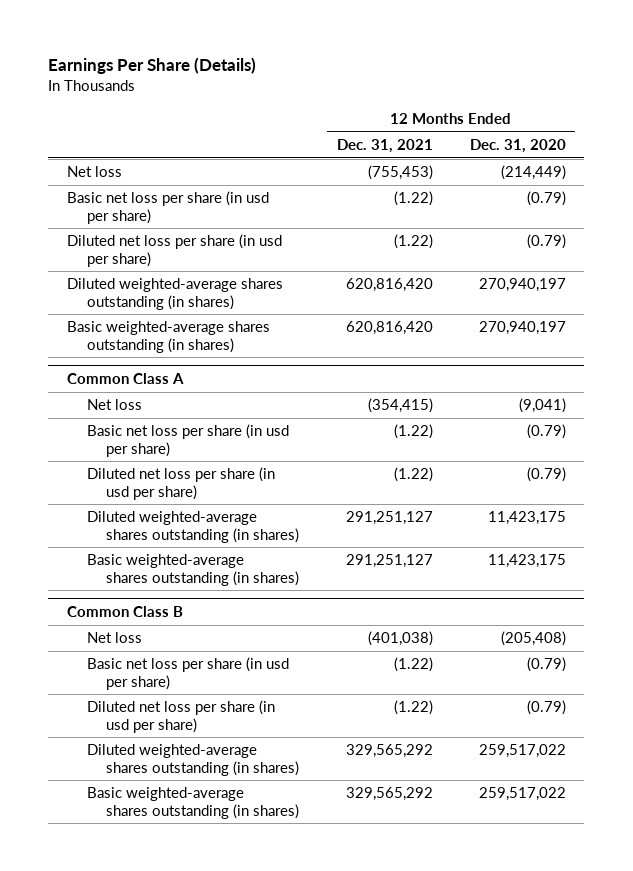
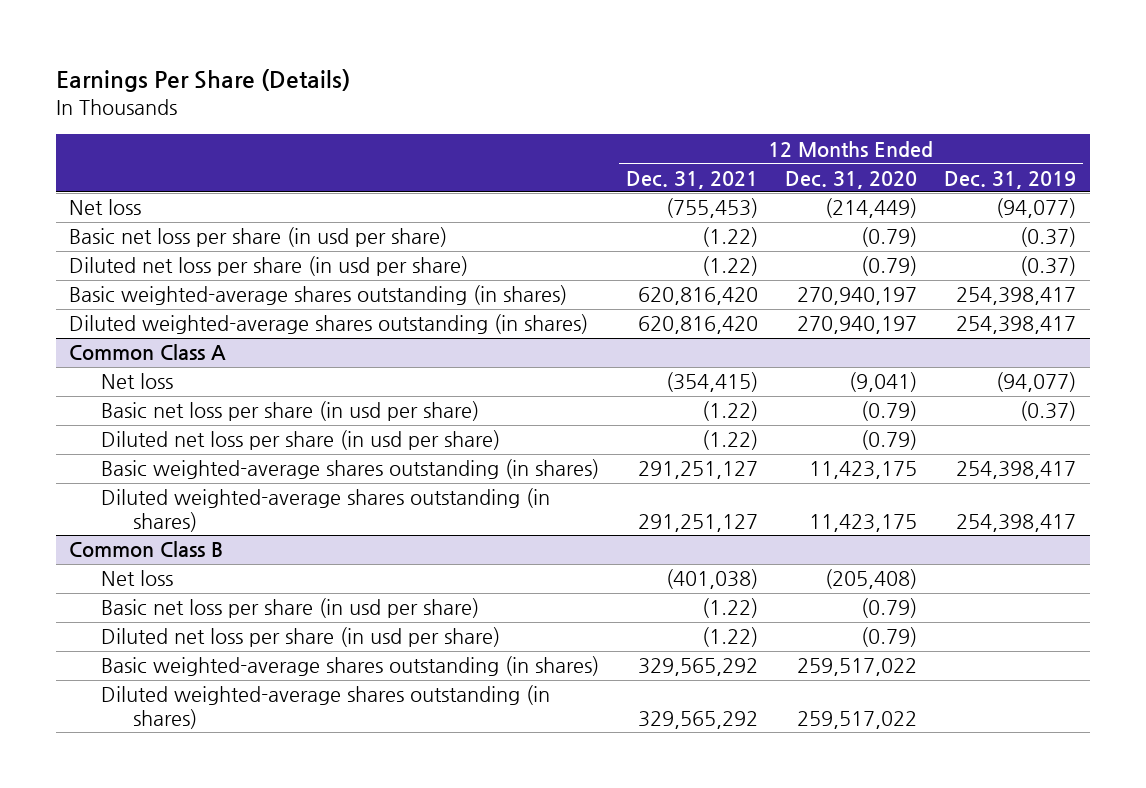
none -> [944,170,1077,189] Dec. 31, 2019
[66,278,283,310] Diluted weighted-average shares outstanding (in shares) -> [69,314,589,335] Diluted weighted-average shares outstanding (in shares)
[86,511,300,543] Diluted weighted-average shares outstanding (in shares) -> [100,488,550,533] Diluted weighted-average shares outstanding (in shares)
[86,744,300,776] Diluted weighted-average shares outstanding (in shares) -> [100,685,550,730] Diluted weighted-average shares outstanding (in shares)

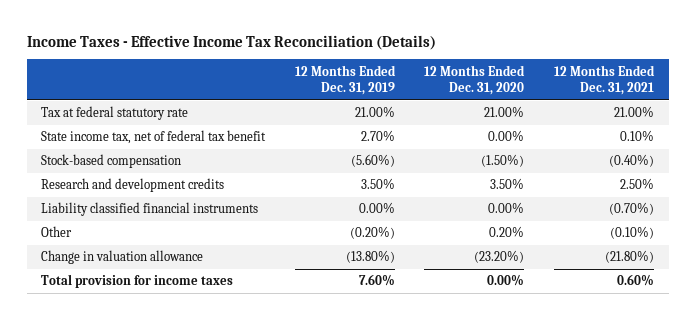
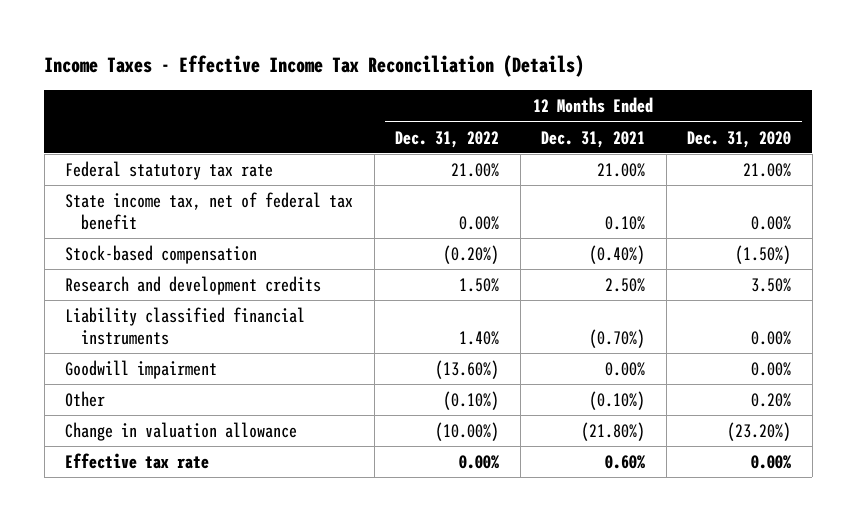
[294,64,396,96] 12 Months Ended Dec. 31, 2019 -> none
none -> [395,130,500,148] Dec. 31, 2022
[41,106,189,121] Tax at federal statutory rate -> [65,160,274,180] Federal statutory tax rate
none -> [65,359,218,379] Goodwill impairment
[41,274,234,289] Total provision for income taxes -> [65,452,210,469] Effective tax rate

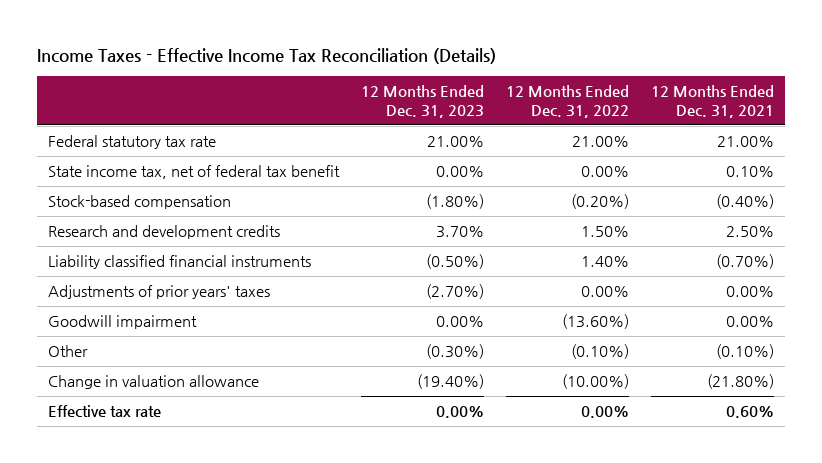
[687,130,792,148] Dec. 31, 2020 -> none
none -> [361,84,485,118] 12 Months Ended Dec. 31, 2023
none -> [48,285,271,300] Adjustments of prior years' taxes

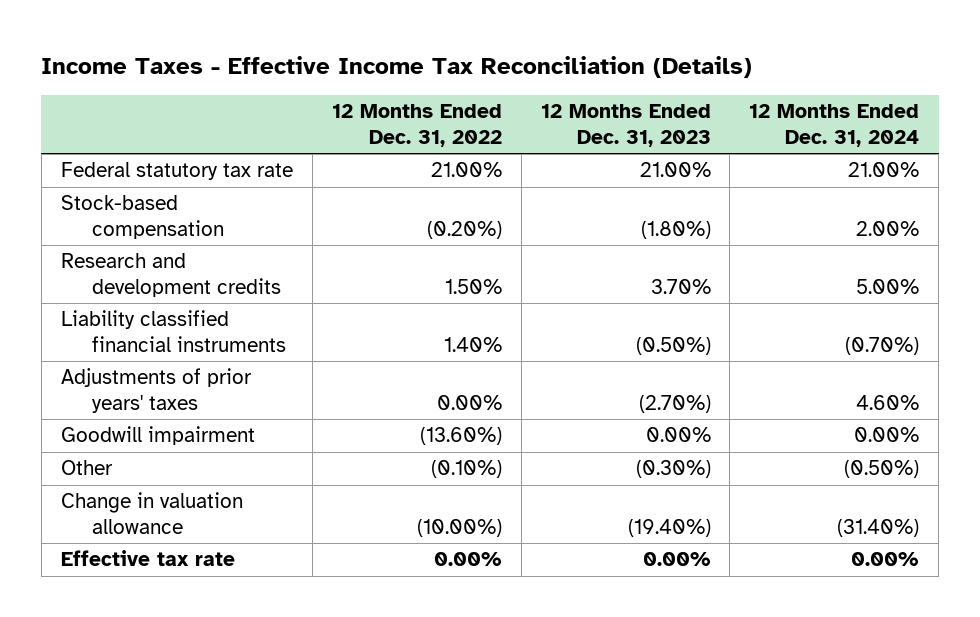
[651,84,775,118] 12 Months Ended Dec. 31, 2021 -> none
none -> [749,104,920,147] 12 Months Ended Dec. 31, 2024
[48,165,341,180] State income tax, net of federal tax benefit -> none

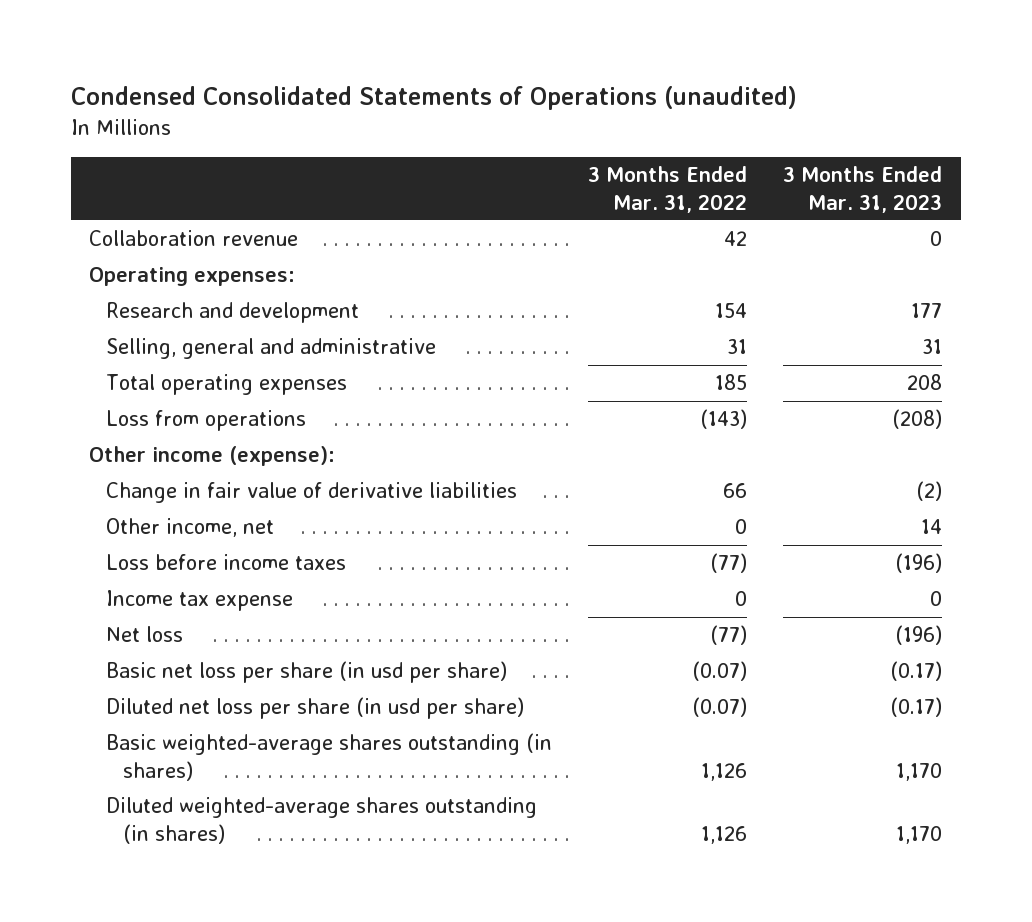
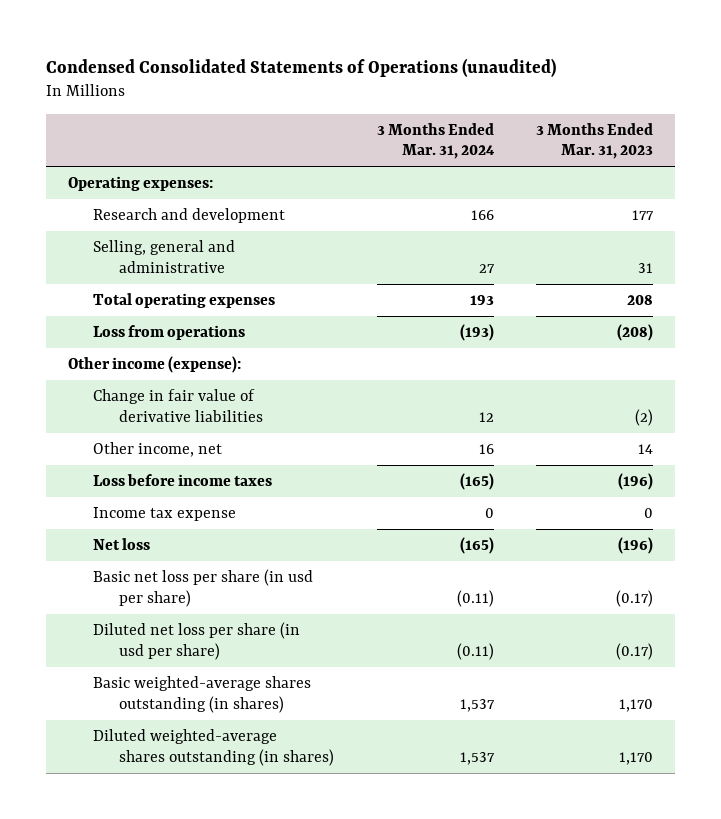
[588,166,748,213] 3 Months Ended Mar. 31, 2022 -> none
none -> [376,122,495,160] 3 Months Ended Mar. 31, 2024
[89,230,299,247] Collaboration revenue -> none

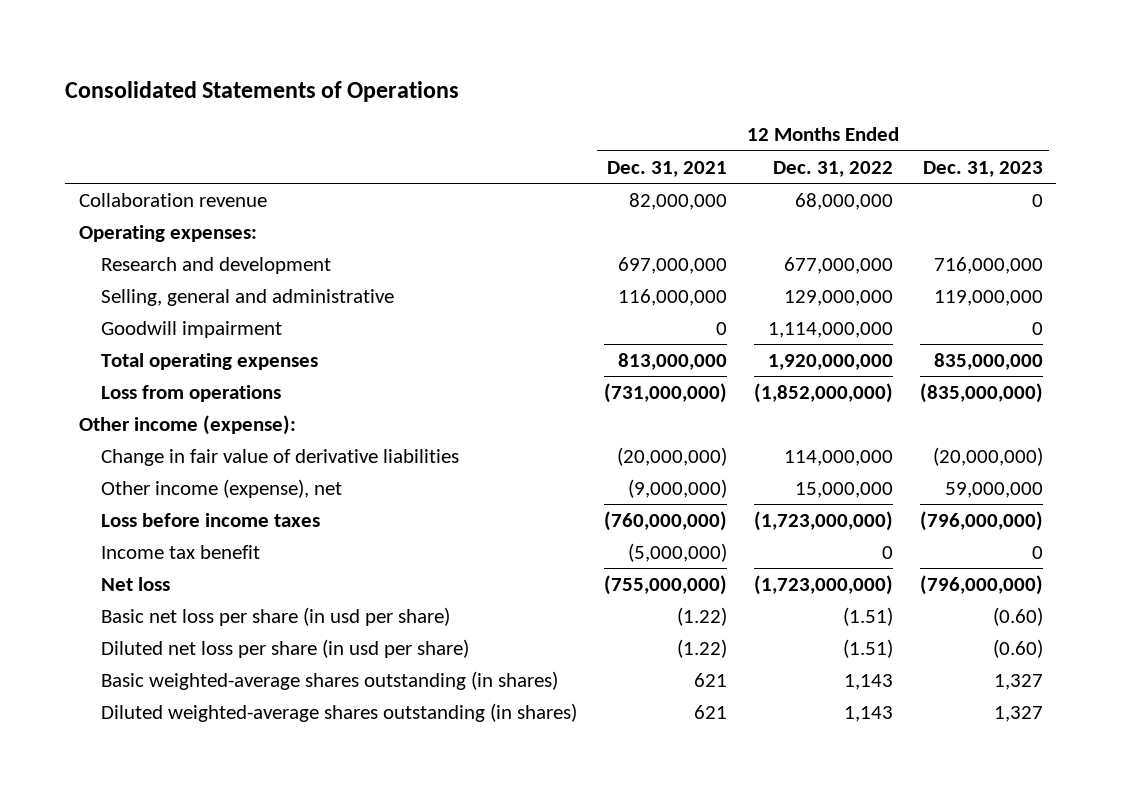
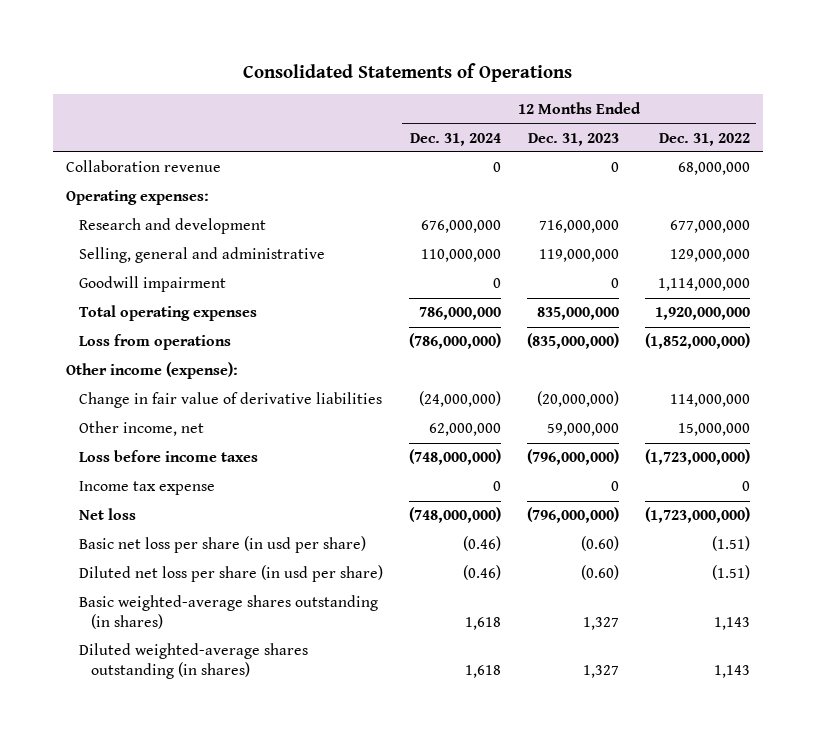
[606,160,727,177] Dec. 31, 2021 -> none
none -> [409,132,501,146] Dec. 31, 2024
[100,478,342,498] Other income (expense), net -> [78,421,204,437] Other income, net
[100,544,260,559] Income tax benefit -> [78,481,215,496] Income tax expense

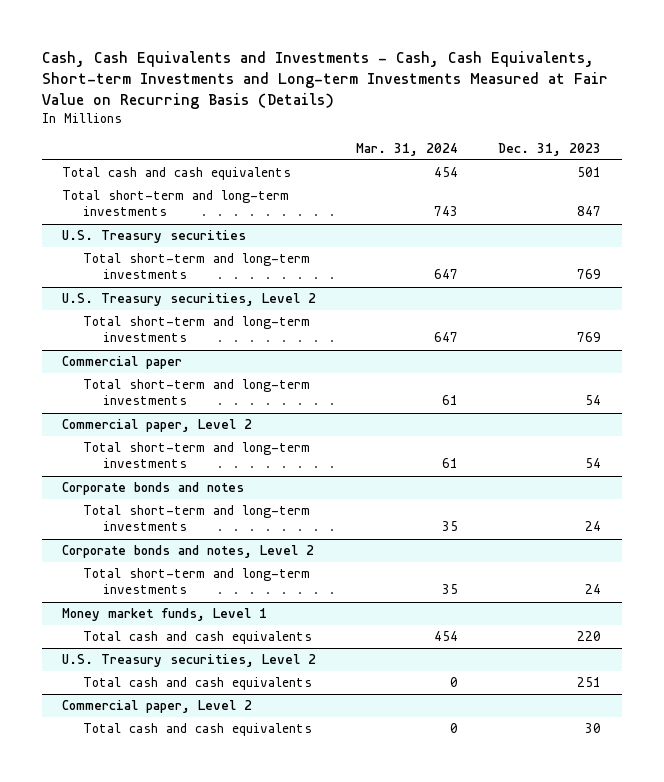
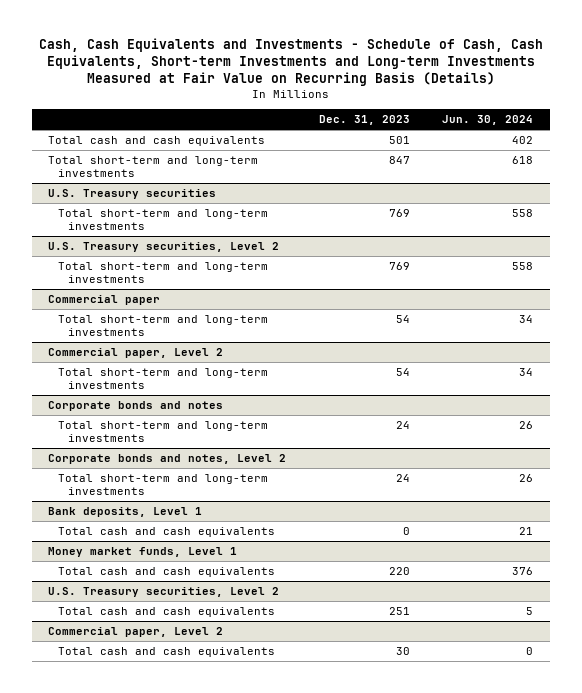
[42,51,609,109] Cash, Cash Equivalents and Investments - Cash, Cash Equivalents, Short-term Investments and Long-term Investments Measured at Fair Value on Recurring Basis (Details) -> [38,37,543,87] Cash, Cash Equivalents and Investments - Schedule of Cash, Cash Equivalents, Short-term Investments and Long-term Investments Measured at Fair Value on Recurring Basis (Details)
[356,142,459,156] Mar. 31, 2024 -> none
none -> [442,115,534,126] Jun. 30, 2024
none -> [48,507,203,518] Bank deposits, Level 1
none -> [58,527,276,538] Total cash and cash equivalents

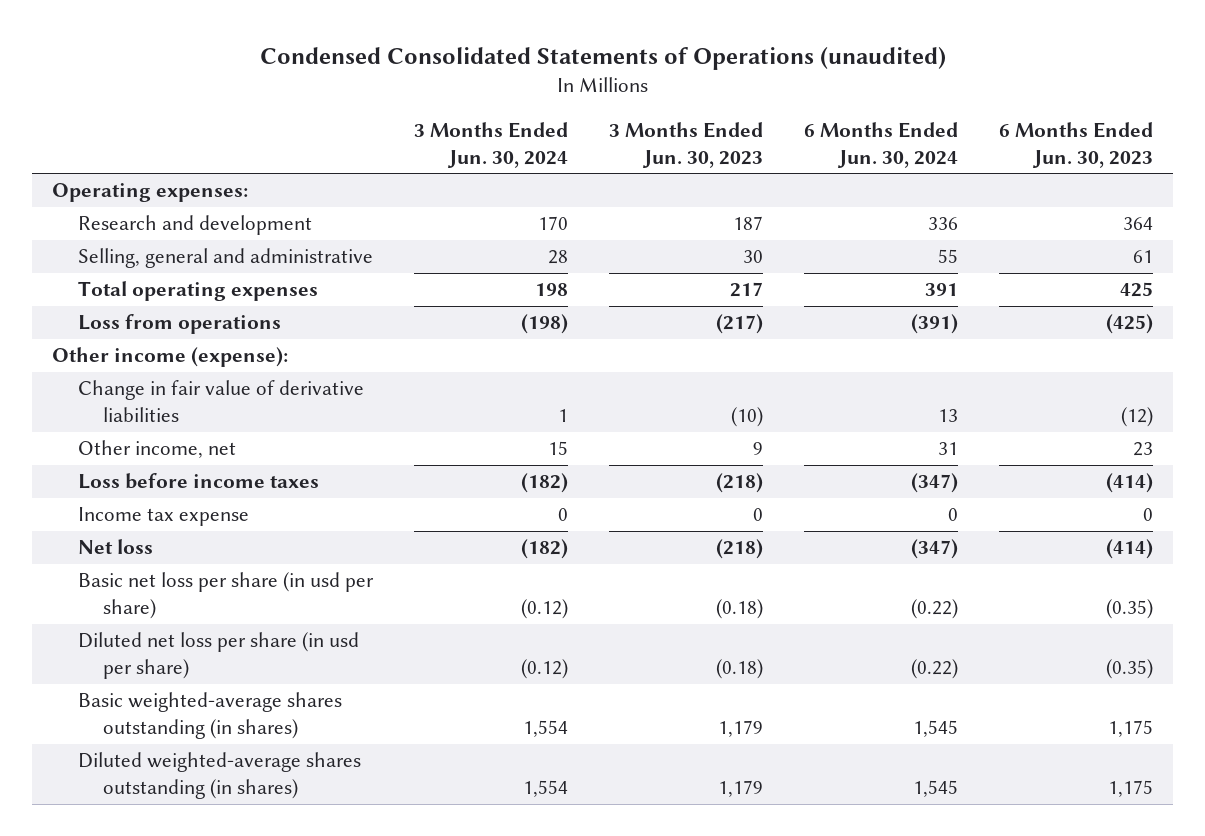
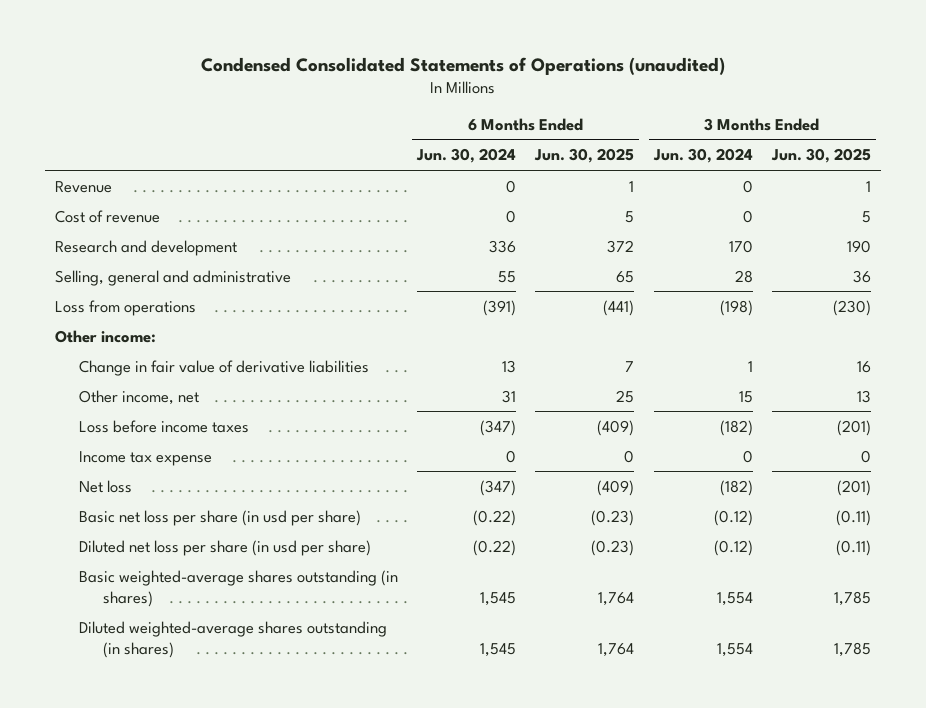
[608,121,763,168] 3 Months Ended Jun. 30, 2023 -> none
[998,121,1153,168] 6 Months Ended Jun. 30, 2023 -> none
none -> [534,148,635,164] Jun. 30, 2025
none -> [771,148,872,164] Jun. 30, 2025
[52,183,249,203] Operating expenses: -> none
none -> [54,180,112,193] Revenue
none -> [54,209,160,223] Cost of revenue
[77,281,318,302] Total operating expenses -> none
[52,347,289,368] Other income (expense): -> [54,329,156,343] Other income:

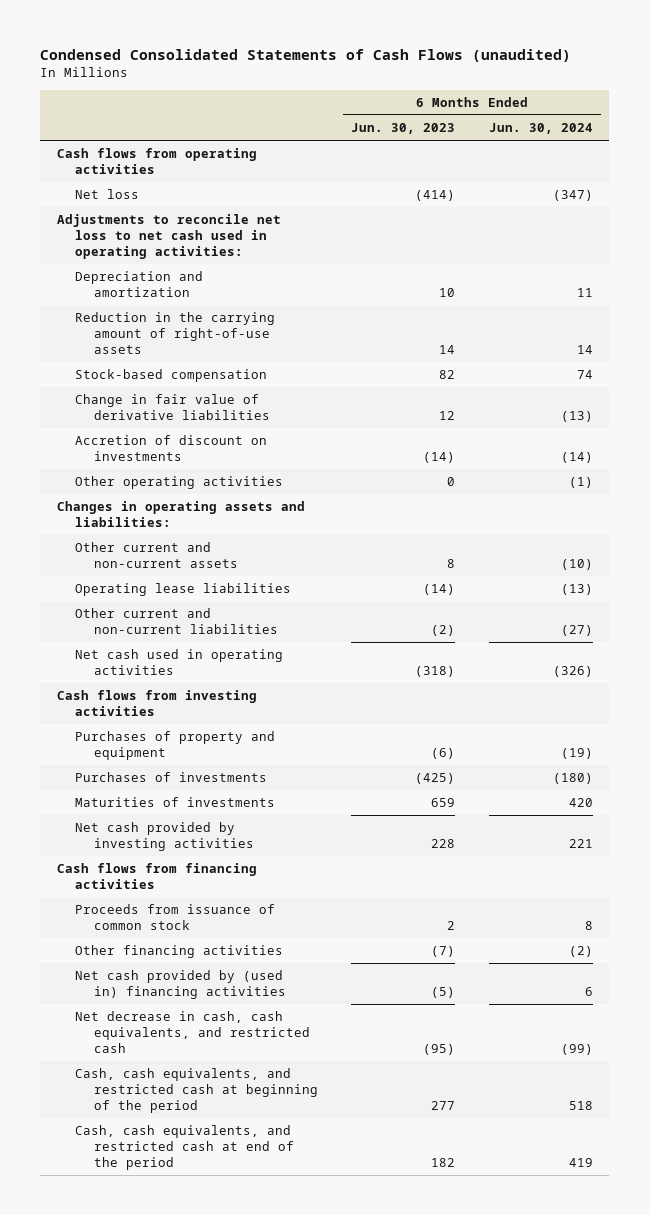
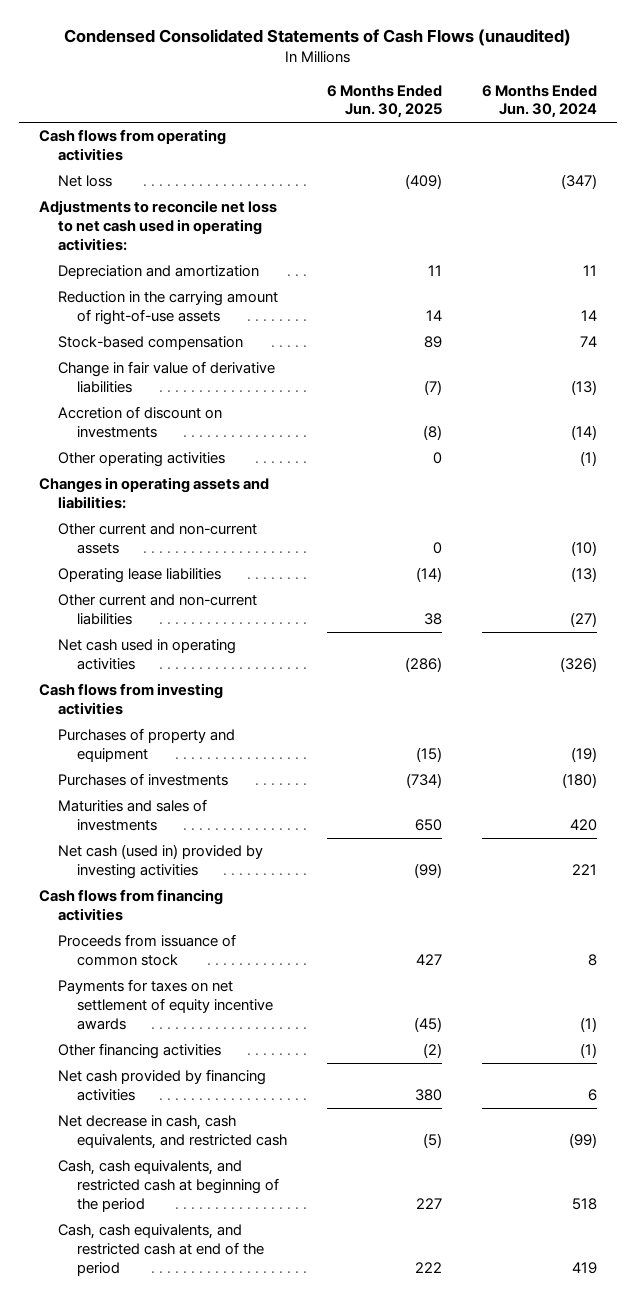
[351,123,456,135] Jun. 30, 2023 -> none
none -> [327,84,443,119] 6 Months Ended Jun. 30, 2025
[75,797,276,808] Maturities of investments -> [58,799,208,832] Maturities and sales of investments
[75,822,254,851] Net cash provided by investing activities -> [58,844,264,880] Net cash (used in) provided by investing activities
none -> [58,979,274,1030] Payments for taxes on net settlement of equity incentive awards
[568,946,593,958] (2) -> [580,1043,598,1059] (1)
[75,970,286,999] Net cash provided by (used in) financing activities -> [58,1069,267,1102] Net cash provided by financing activities

